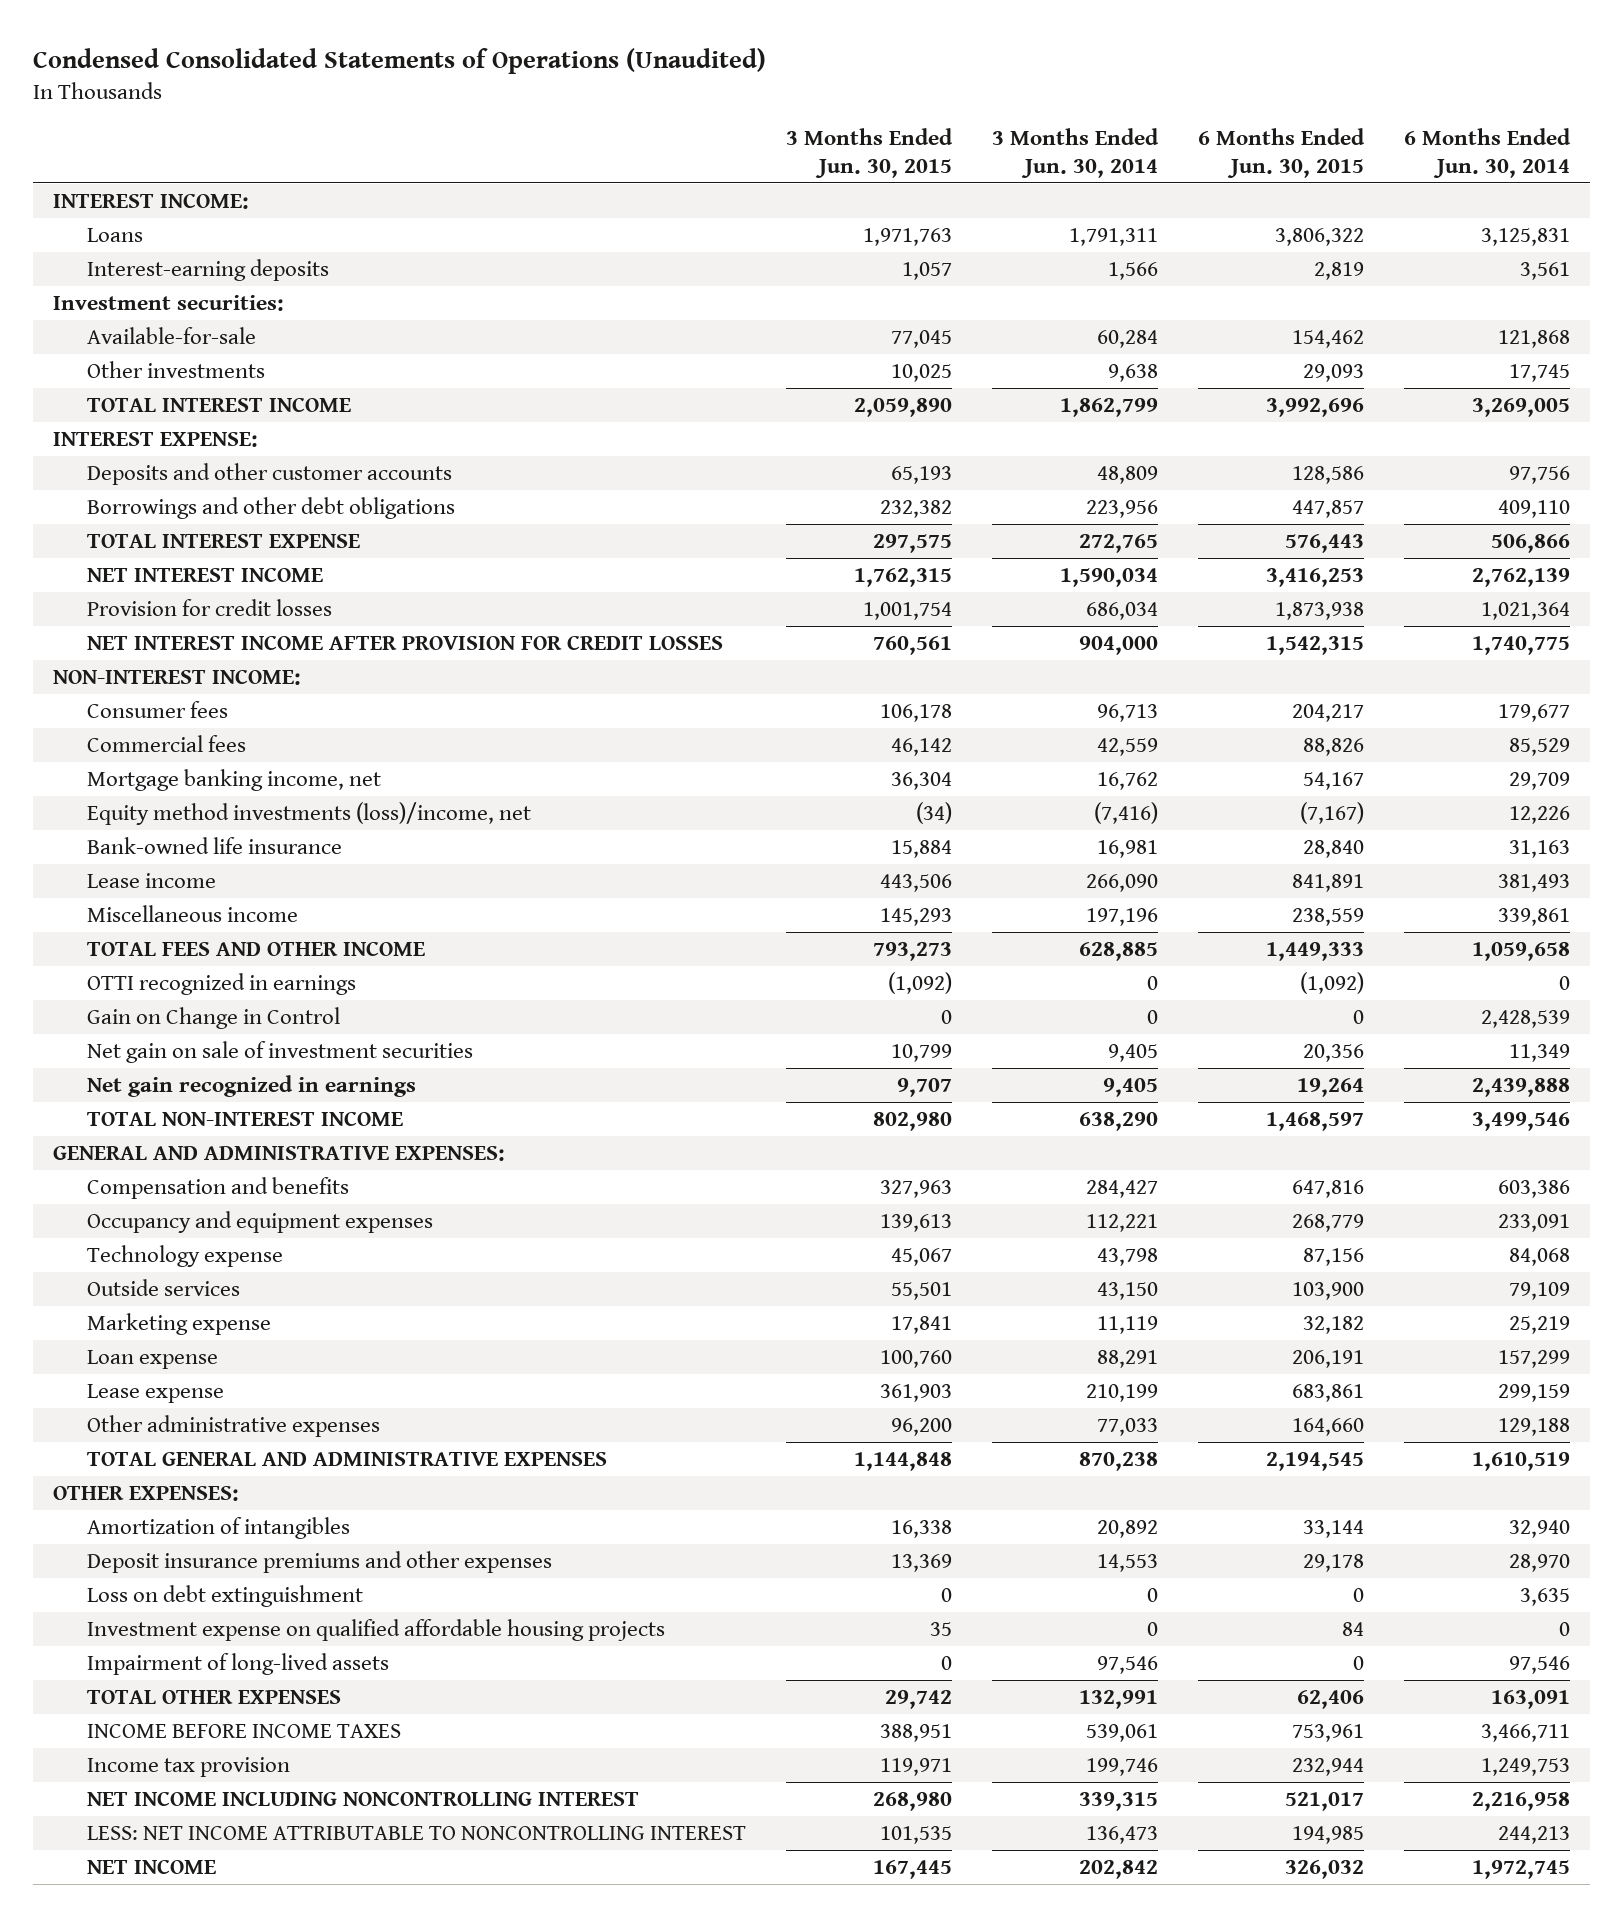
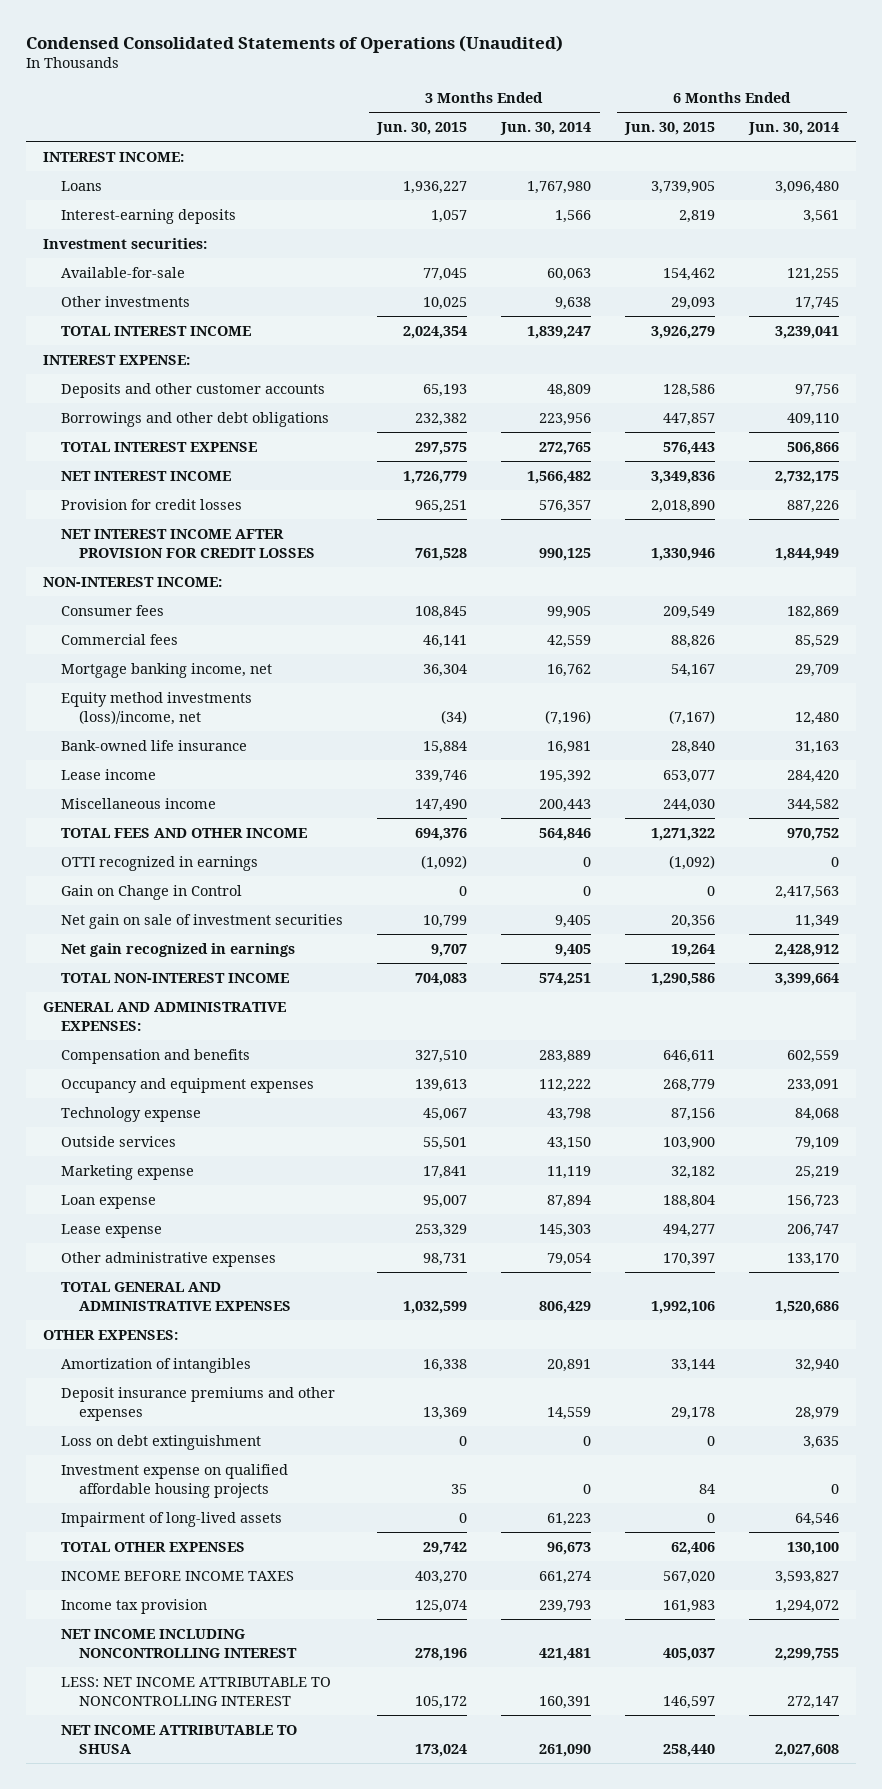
[863,227,953,246] 1,971,763 -> [403,180,468,194] 1,936,227
[1069,227,1159,246] 1,791,311 -> [527,180,592,194] 1,767,980
[1274,227,1364,246] 3,806,322 -> [650,180,715,194] 3,739,905
[1480,227,1570,246] 3,125,831 -> [774,180,839,194] 3,096,480
[1097,329,1159,348] 60,284 -> [547,267,592,281] 60,063
[1497,329,1570,348] 121,868 -> [786,267,839,281] 121,255
[854,397,953,417] 2,059,890 -> [403,325,468,339] 2,024,354
[1060,397,1159,417] 1,862,799 -> [527,325,592,339] 1,839,247
[1265,397,1364,417] 3,992,696 -> [650,325,715,339] 3,926,279
[1471,397,1570,417] 3,269,005 -> [774,325,839,339] 3,239,041
[854,567,953,587] 1,762,315 -> [403,470,468,484] 1,726,779
[1060,567,1159,587] 1,590,034 -> [527,470,592,484] 1,566,482
[1265,567,1364,587] 3,416,253 -> [650,470,715,484] 3,349,836
[1471,567,1570,587] 2,762,139 -> [774,470,839,484] 2,732,175
[863,601,953,620] 1,001,754 -> [415,499,468,513] 965,251
[1086,601,1159,620] 686,034 -> [539,499,592,513] 576,357
[1274,601,1364,620] 1,873,938 -> [650,499,715,513] 2,018,890
[1480,601,1570,620] 1,021,364 -> [786,499,839,513] 887,226
[873,635,953,655] 760,561 -> [415,547,468,561] 761,528
[1079,635,1159,655] 904,000 -> [539,547,592,561] 990,125
[1265,635,1364,655] 1,542,315 -> [650,547,715,561] 1,330,946
[1471,635,1570,655] 1,740,775 -> [774,547,839,561] 1,844,949
[880,703,953,722] 106,178 -> [415,605,468,619] 108,845
[1097,703,1159,722] 96,713 -> [547,605,592,619] 99,905
[1291,703,1364,722] 204,217 -> [662,605,715,619] 209,549
[1497,703,1570,722] 179,677 -> [786,605,839,619] 182,869
[891,737,953,756] 46,142 -> [423,634,468,648] 46,141
[1094,801,1159,824] (7,416) -> [545,709,592,725] (7,196)
[1508,805,1570,824] 12,226 -> [794,711,839,725] 12,480
[880,873,953,892] 443,506 -> [415,769,468,783] 339,746
[1086,873,1159,892] 266,090 -> [539,769,592,783] 195,392
[1291,873,1364,892] 841,891 -> [662,769,715,783] 653,077
[1497,873,1570,892] 381,493 -> [786,769,839,783] 284,420
[880,907,953,926] 145,293 -> [415,798,468,812] 147,490
[1086,907,1159,926] 197,196 -> [539,798,592,812] 200,443
[1291,907,1364,926] 238,559 -> [662,798,715,812] 244,030
[1497,907,1570,926] 339,861 -> [786,798,839,812] 344,582
[873,941,953,961] 793,273 -> [415,827,468,841] 694,376
[1079,941,1159,961] 628,885 -> [539,827,592,841] 564,846
[1265,941,1364,961] 1,449,333 -> [650,827,715,841] 1,271,322
[1471,941,1570,961] 1,059,658 -> [786,827,839,841] 970,752
[1480,1009,1570,1028] 2,428,539 -> [774,885,839,899] 2,417,563
[1471,1077,1570,1097] 2,439,888 -> [774,943,839,957] 2,428,912
[873,1111,953,1131] 802,980 -> [415,972,468,986] 704,083
[1079,1111,1159,1131] 638,290 -> [539,972,592,986] 574,251
[1265,1111,1364,1131] 1,468,597 -> [650,972,715,986] 1,290,586
[1471,1111,1570,1131] 3,499,546 -> [774,972,839,986] 3,399,664
[880,1179,953,1198] 327,963 -> [415,1049,468,1063] 327,510
[1086,1179,1159,1198] 284,427 -> [539,1049,592,1063] 283,889
[1291,1179,1364,1198] 647,816 -> [662,1049,715,1063] 646,611
[1497,1179,1570,1198] 603,386 -> [786,1049,839,1063] 602,559
[1086,1213,1159,1232] 112,221 -> [539,1078,592,1092] 112,222
[880,1349,953,1368] 100,760 -> [423,1194,468,1208] 95,007
[1097,1349,1159,1368] 88,291 -> [547,1194,592,1208] 87,894
[1291,1349,1364,1368] 206,191 -> [662,1194,715,1208] 188,804
[1497,1349,1570,1368] 157,299 -> [786,1194,839,1208] 156,723
[880,1383,953,1402] 361,903 -> [415,1223,468,1237] 253,329
[1086,1383,1159,1402] 210,199 -> [539,1223,592,1237] 145,303
[1291,1383,1364,1402] 683,861 -> [662,1223,715,1237] 494,277
[1497,1383,1570,1402] 299,159 -> [786,1223,839,1237] 206,747
[891,1417,953,1436] 96,200 -> [423,1252,468,1266] 98,731
[1097,1417,1159,1436] 77,033 -> [547,1252,592,1266] 79,054
[1291,1417,1364,1436] 164,660 -> [662,1252,715,1266] 170,397
[1497,1417,1570,1436] 129,188 -> [786,1252,839,1266] 133,170
[854,1451,953,1471] 1,144,848 -> [403,1300,468,1314] 1,032,599
[1079,1451,1159,1471] 870,238 -> [539,1300,592,1314] 806,429
[1265,1451,1364,1471] 2,194,545 -> [650,1300,715,1314] 1,992,106
[1471,1451,1570,1471] 1,610,519 -> [774,1300,839,1314] 1,520,686
[1097,1519,1159,1538] 20,892 -> [547,1358,592,1372] 20,891
[1097,1553,1159,1572] 14,553 -> [547,1406,592,1420] 14,559
[1508,1553,1570,1572] 28,970 -> [794,1406,839,1420] 28,979
[1097,1655,1159,1674] 97,546 -> [547,1512,592,1526] 61,223
[1508,1655,1570,1674] 97,546 -> [794,1512,839,1526] 64,546
[1079,1689,1159,1709] 132,991 -> [547,1541,592,1555] 96,673
[1490,1689,1570,1709] 163,091 -> [786,1541,839,1555] 130,100
[880,1723,953,1742] 388,951 -> [415,1570,468,1584] 403,270
[1086,1723,1159,1742] 539,061 -> [539,1570,592,1584] 661,274
[1291,1723,1364,1742] 753,961 -> [662,1570,715,1584] 567,020
[1480,1723,1570,1742] 3,466,711 -> [774,1570,839,1584] 3,593,827
[880,1757,953,1776] 119,971 -> [415,1599,468,1613] 125,074
[1086,1757,1159,1776] 199,746 -> [539,1599,592,1613] 239,793
[1291,1757,1364,1776] 232,944 -> [662,1599,715,1613] 161,983
[1480,1757,1570,1776] 1,249,753 -> [774,1599,839,1613] 1,294,072
[873,1791,953,1811] 268,980 -> [415,1647,468,1661] 278,196
[1079,1791,1159,1811] 339,315 -> [539,1647,592,1661] 421,481
[1284,1791,1364,1811] 521,017 -> [662,1647,715,1661] 405,037
[1471,1791,1570,1811] 2,216,958 -> [774,1647,839,1661] 2,299,755
[880,1825,953,1844] 101,535 -> [415,1695,468,1709] 105,172
[1086,1825,1159,1844] 136,473 -> [539,1695,592,1709] 160,391
[1291,1825,1364,1844] 194,985 -> [662,1695,715,1709] 146,597
[1497,1825,1570,1844] 244,213 -> [786,1695,839,1709] 272,147
[87,1858,217,1874] NET INCOME -> [61,1724,298,1754] NET INCOME ATTRIBUTABLE TO SHUSA
[873,1859,953,1879] 167,445 -> [415,1743,468,1757] 173,024
[1079,1859,1159,1879] 202,842 -> [539,1743,592,1757] 261,090
[1284,1859,1364,1879] 326,032 -> [662,1743,715,1757] 258,440
[1471,1859,1570,1879] 1,972,745 -> [774,1743,839,1757] 2,027,608

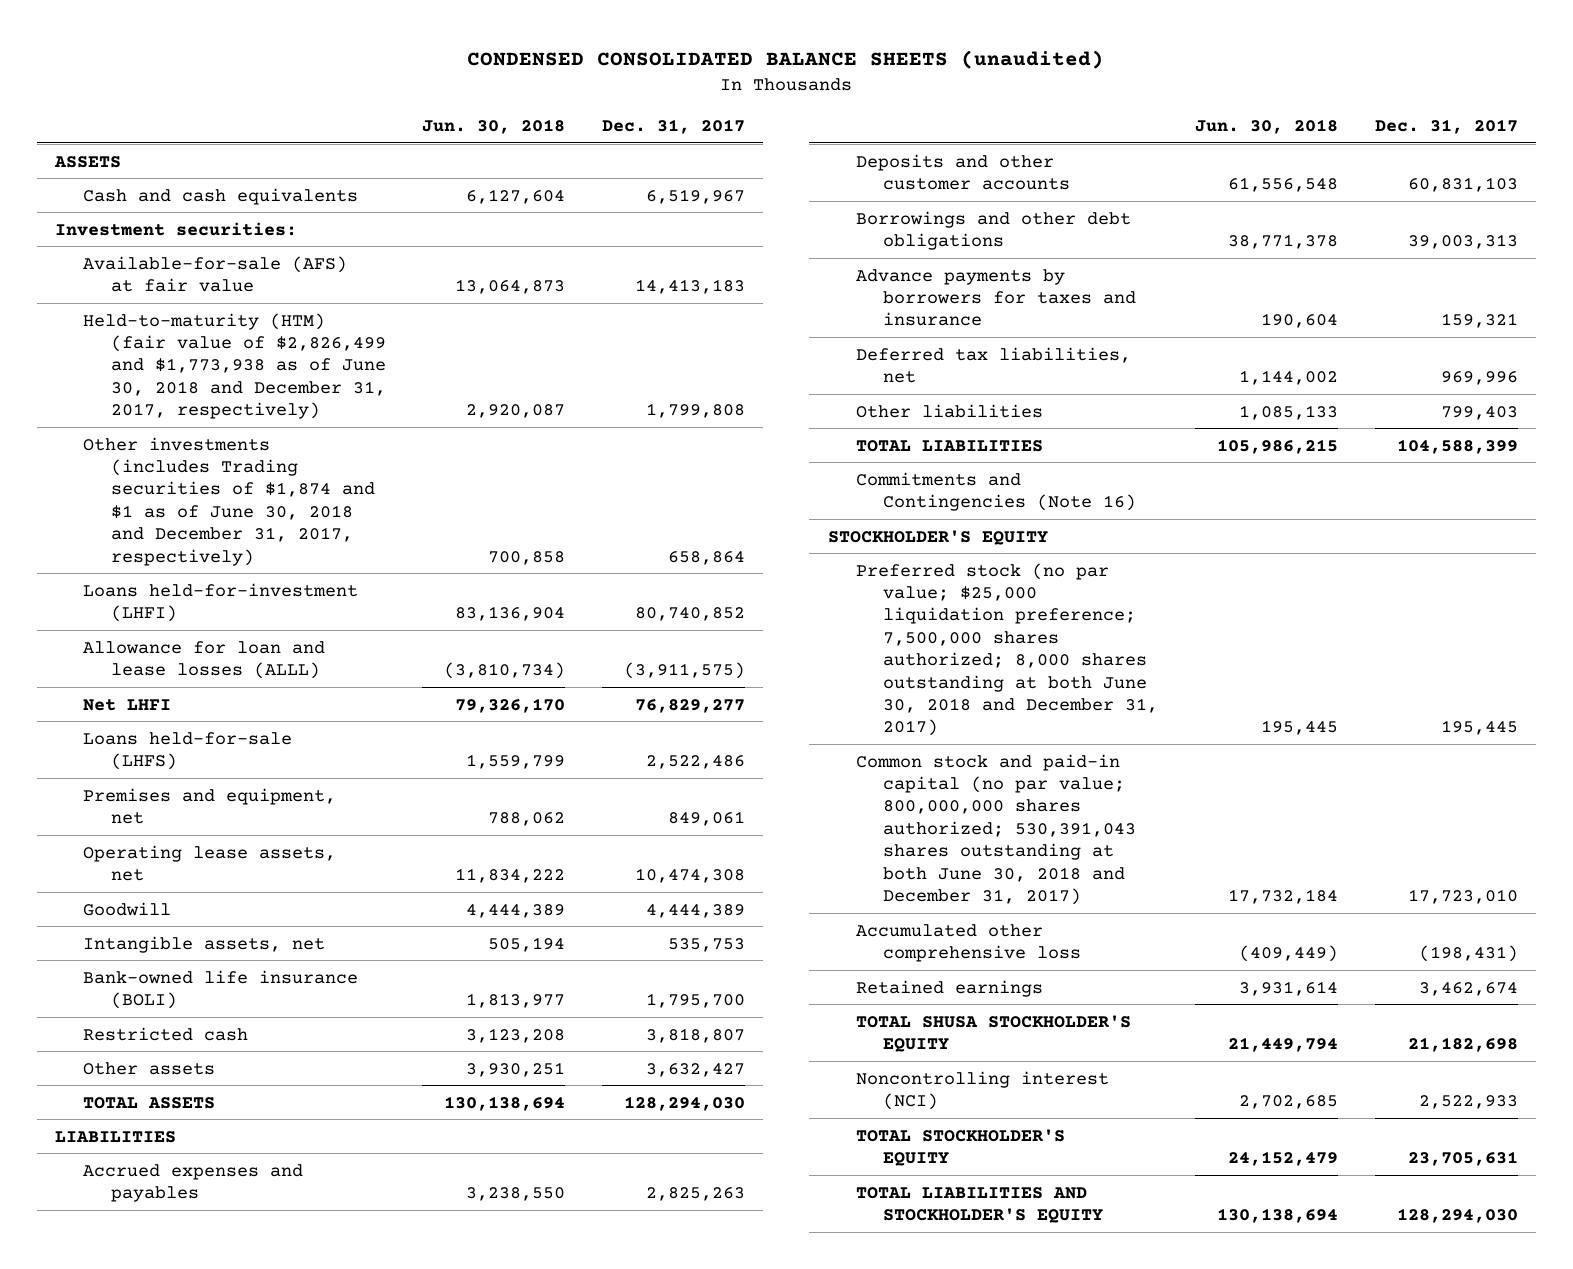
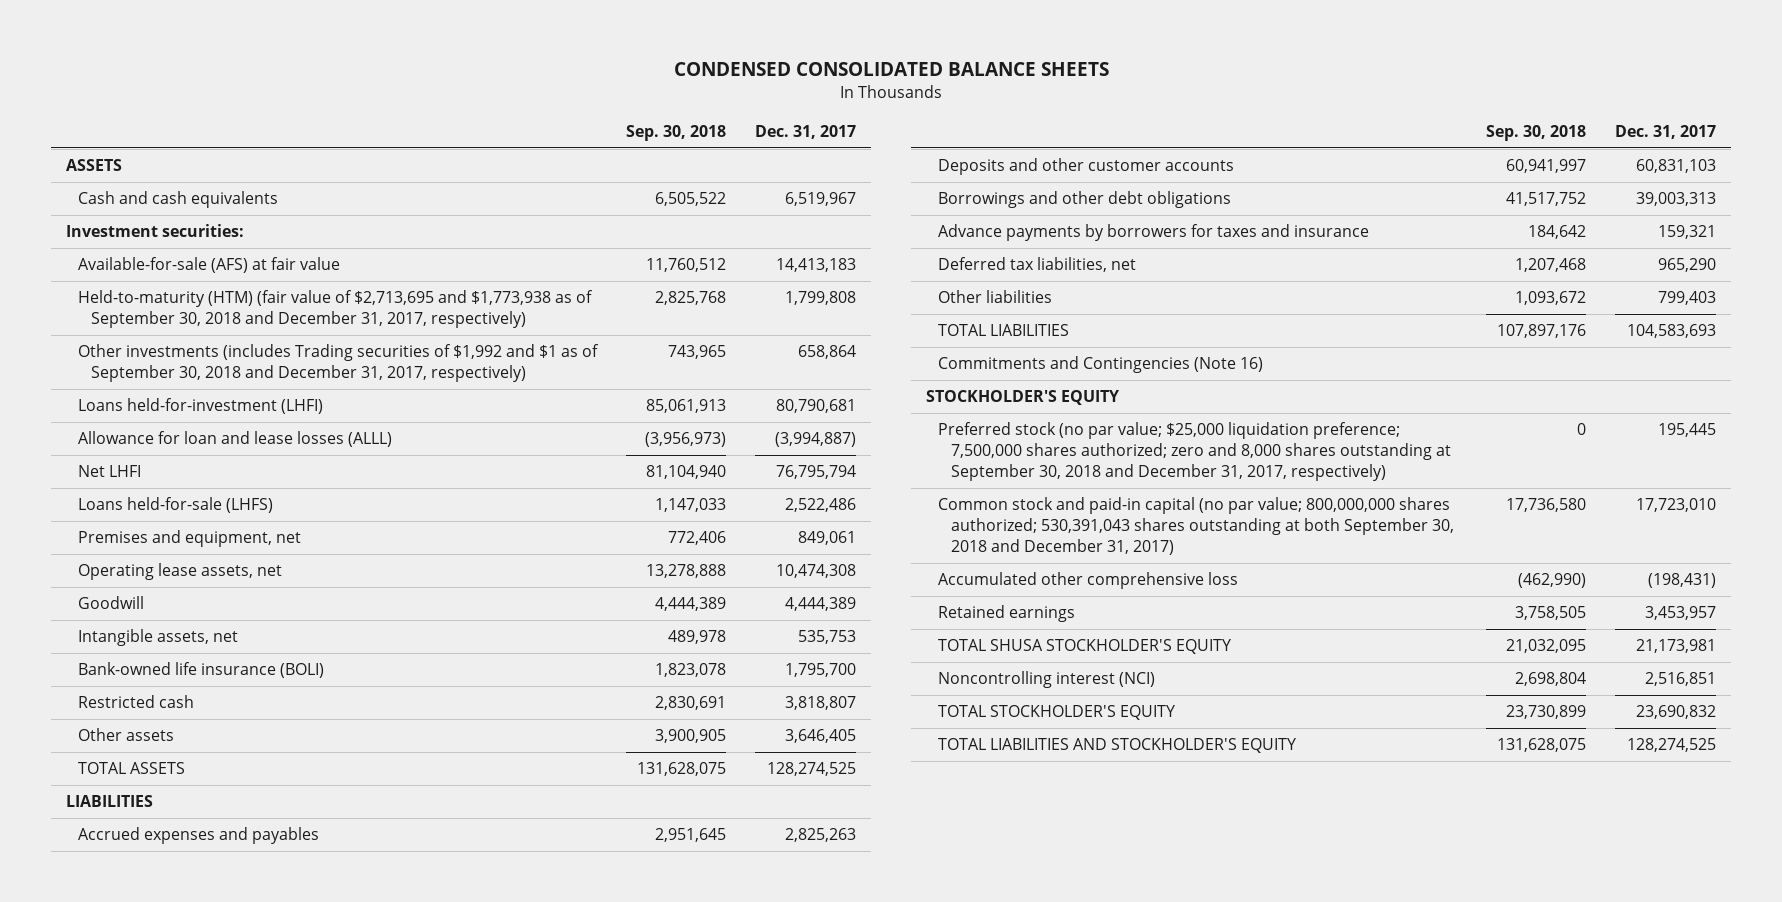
[467,50,1105,70] CONDENSED CONSOLIDATED BALANCE SHEETS (unaudited) -> [674,62,1110,77] CONDENSED CONSOLIDATED BALANCE SHEETS
[422,118,566,134] Jun. 30, 2018 -> none
none -> [626,124,727,141] Sep. 30, 2018
[82,312,386,420] Held-to-maturity (HTM) (fair value of $2,826,499 and $1,773,938 as of June 30, 2018 and December 31, 2017, respectively) -> [78,290,594,329] Held-to-maturity (HTM) (fair value of $2,713,695 and $1,773,938 as of September 30, 2018 and December 31, 2017, respectively)
[82,436,375,566] Other investments (includes Trading securities of $1,874 and $1 as of June 30, 2018 and December 31, 2017, respectively) -> [78,344,600,383] Other investments (includes Trading securities of $1,992 and $1 as of September 30, 2018 and December 31, 2017, respectively)
[635,606,746,621] 80,740,852 -> [776,399,857,414] 80,790,681
[624,661,746,679] (3,911,575) -> [775,432,857,448] (3,994,887)
[635,698,746,713] 76,829,277 -> [776,465,857,480] 76,795,794
[646,1062,746,1077] 3,632,427 -> [785,729,857,744] 3,646,405
[624,1095,746,1111] 128,294,030 -> [767,762,857,777] 128,274,525
[1440,370,1518,385] 969,996 -> [1658,258,1717,273] 965,290
[1396,438,1518,454] 104,588,399 -> [1627,324,1717,339] 104,583,693
[855,562,1159,737] Preferred stock (no par value; $25,000 liquidation preference; 7,500,000 shares authorized; 8,000 shares outstanding at both June 30, 2018 and December 31, 2017) -> [938,422,1451,482] Preferred stock (no par value; $25,000 liquidation preference; 7,500,000 shares authorized; zero and 8,000 shares outstanding at September 30, 2018 and December 31, 2017, respectively)
[855,753,1137,906] Common stock and paid-in capital (no par value; 800,000,000 shares authorized; 530,391,043 shares outstanding at both June 30, 2018 and December 31, 2017) -> [938,497,1454,556] Common stock and paid-in capital (no par value; 800,000,000 shares authorized; 530,391,043 shares outstanding at both September 30, 2018 and December 31, 2017)
[1418,981,1518,996] 3,462,674 -> [1645,606,1717,621] 3,453,957
[1407,1036,1518,1052] 21,182,698 -> [1636,639,1717,654] 21,173,981
[1418,1094,1518,1109] 2,522,933 -> [1645,672,1717,687] 2,516,851
[1407,1150,1518,1166] 23,705,631 -> [1636,705,1717,720] 23,690,832
[1396,1207,1518,1223] 128,294,030 -> [1627,738,1717,753] 128,274,525

